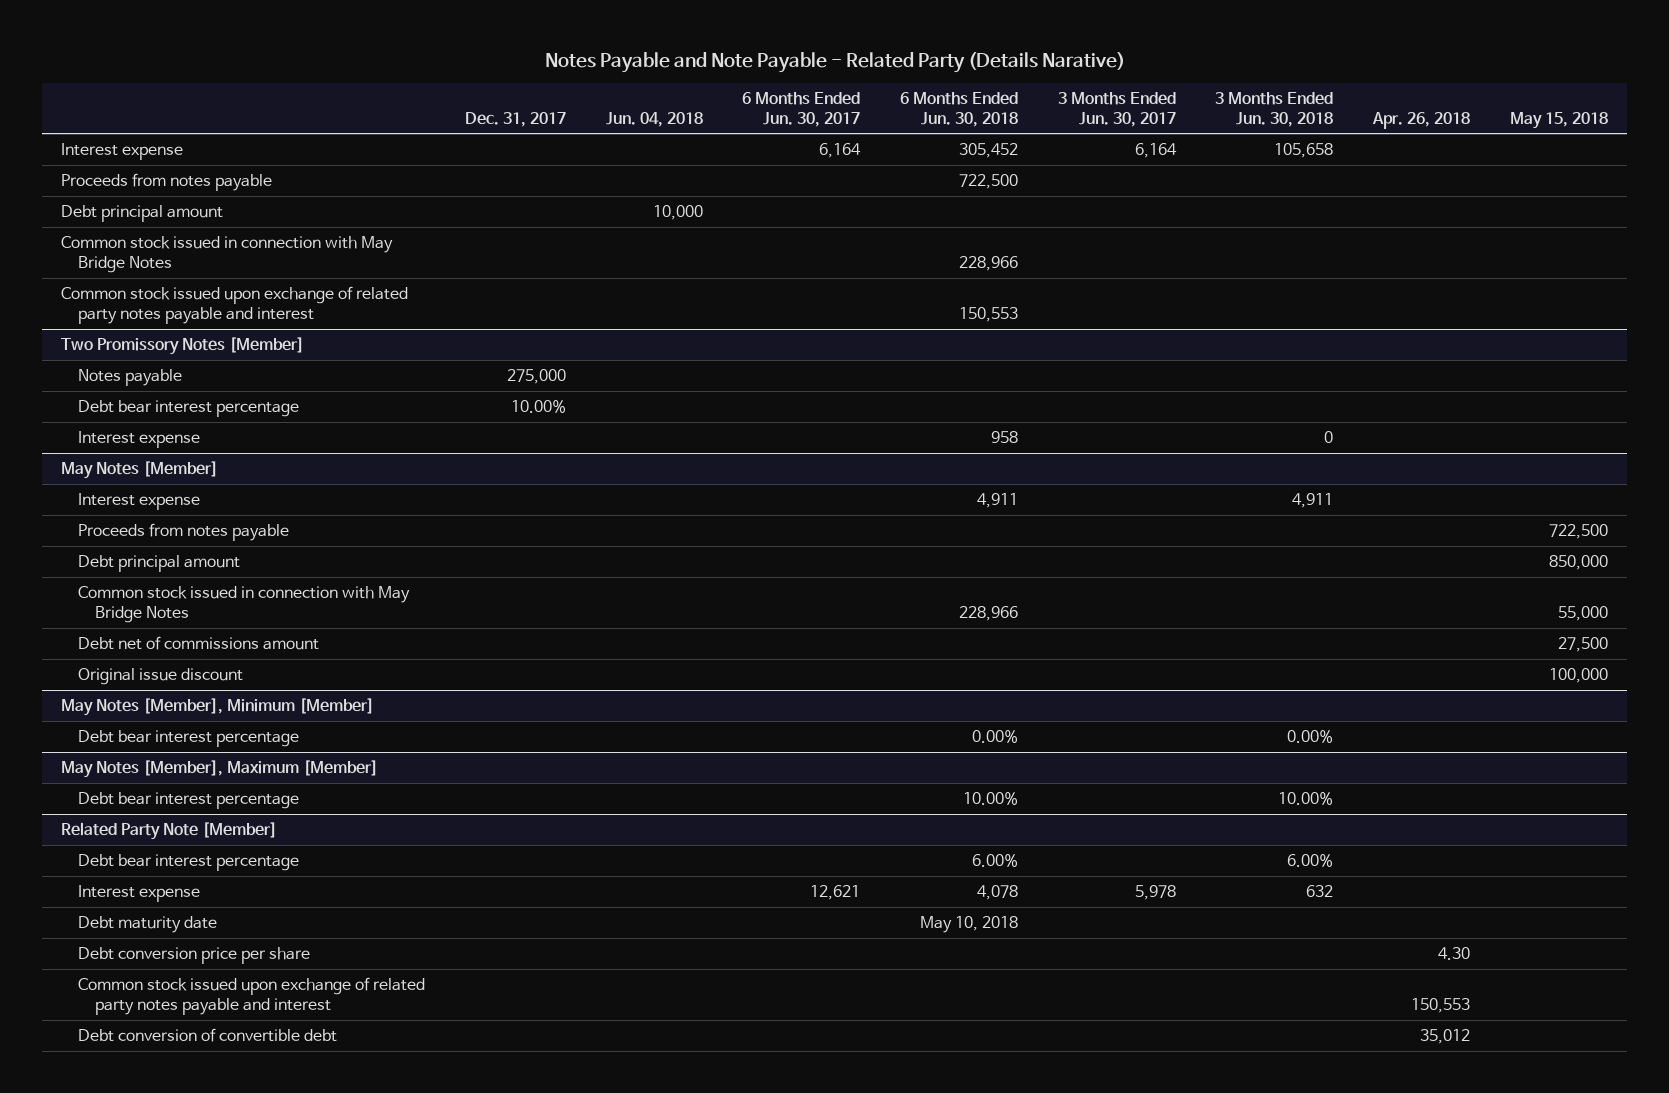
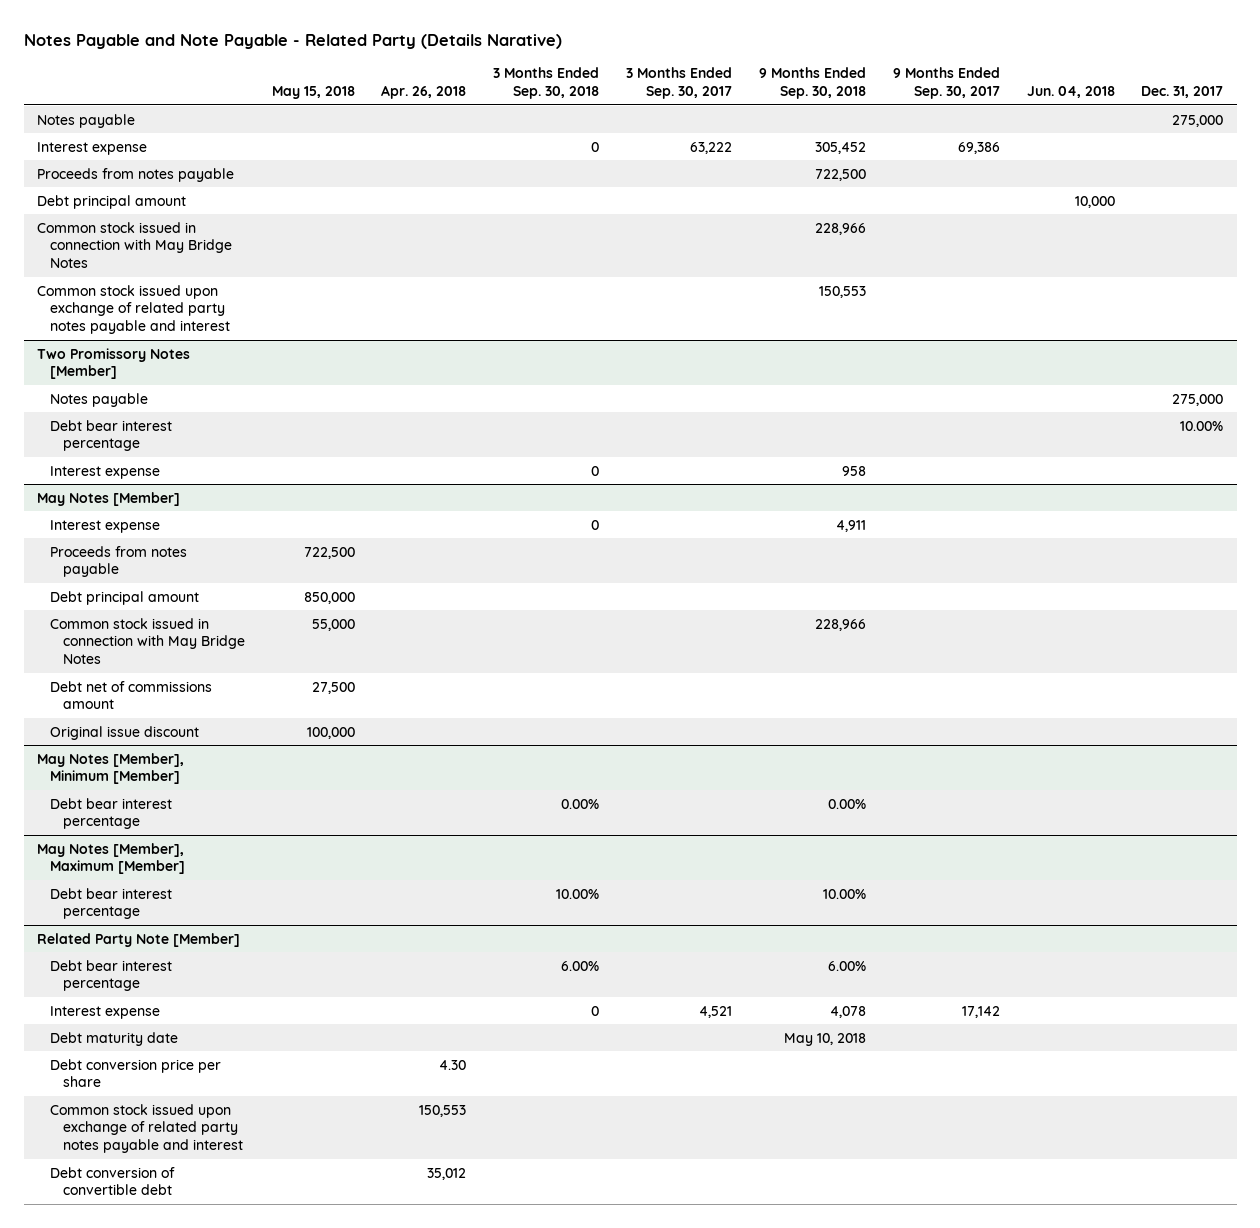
[742,91,861,127] 6 Months Ended Jun. 30, 2017 -> none
[899,91,1018,127] 6 Months Ended Jun. 30, 2018 -> none
[1057,91,1176,127] 3 Months Ended Jun. 30, 2017 -> none
[1215,91,1334,127] 3 Months Ended Jun. 30, 2018 -> none
none -> [493,67,600,100] 3 Months Ended Sep. 30, 2018
none -> [626,67,733,100] 3 Months Ended Sep. 30, 2017
none -> [758,67,866,100] 9 Months Ended Sep. 30, 2018
none -> [892,67,1000,100] 9 Months Ended Sep. 30, 2017
none -> [37,113,136,128] Notes payable

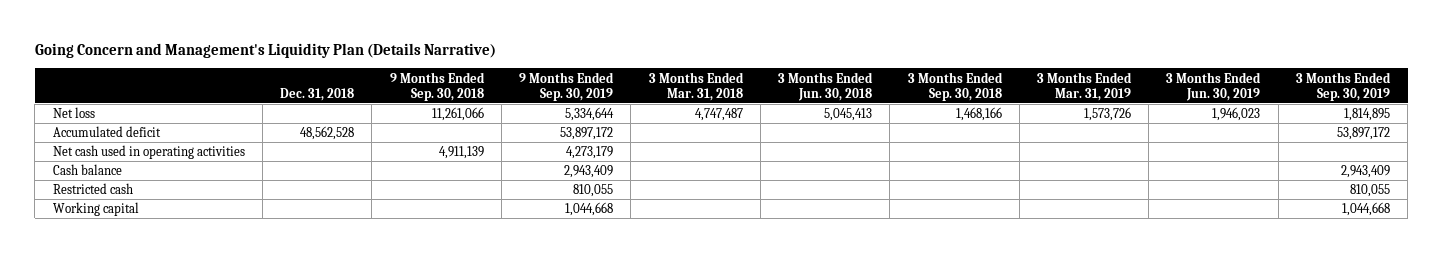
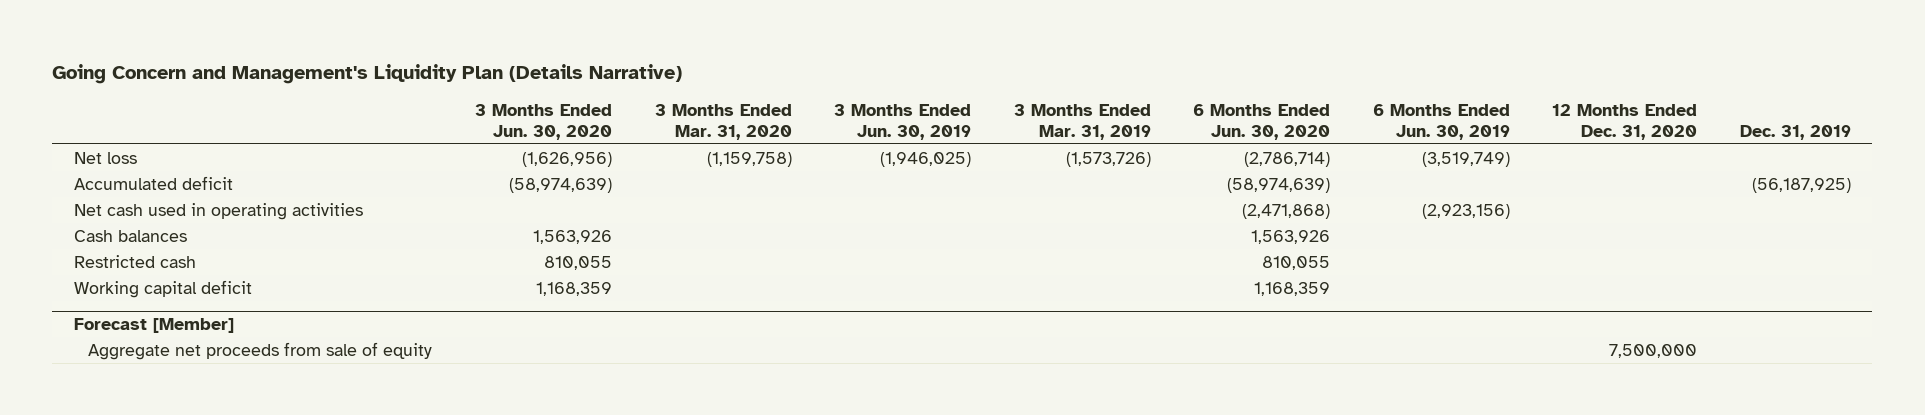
[280,87,355,101] Dec. 31, 2018 -> none
[389,71,485,101] 9 Months Ended Sep. 30, 2018 -> none
[519,71,615,101] 9 Months Ended Sep. 30, 2019 -> none
[648,71,744,101] 3 Months Ended Mar. 31, 2018 -> none
[778,71,874,101] 3 Months Ended Jun. 30, 2018 -> none
[907,71,1003,101] 3 Months Ended Sep. 30, 2018 -> none
[1295,71,1391,101] 3 Months Ended Sep. 30, 2019 -> none
none -> [475,103,613,140] 3 Months Ended Jun. 30, 2020
none -> [654,103,792,140] 3 Months Ended Mar. 31, 2020
none -> [1193,103,1331,140] 6 Months Ended Jun. 30, 2020
none -> [1372,103,1510,140] 6 Months Ended Jun. 30, 2019
none -> [1552,103,1698,140] 12 Months Ended Dec. 31, 2020
none -> [1739,124,1851,140] Dec. 31, 2019
[1084,107,1132,122] 1,573,726 -> [1065,151,1151,167] (1,573,726)
[1212,107,1261,122] 1,946,023 -> [880,151,972,167] (1,946,025)
[52,164,122,176] Cash balance -> [73,229,187,242] Cash balances
[52,202,139,217] Working capital -> [73,279,252,298] Working capital deficit
none -> [73,318,234,334] Forecast [Member]
none -> [88,341,433,360] Aggregate net proceeds from sale of equity

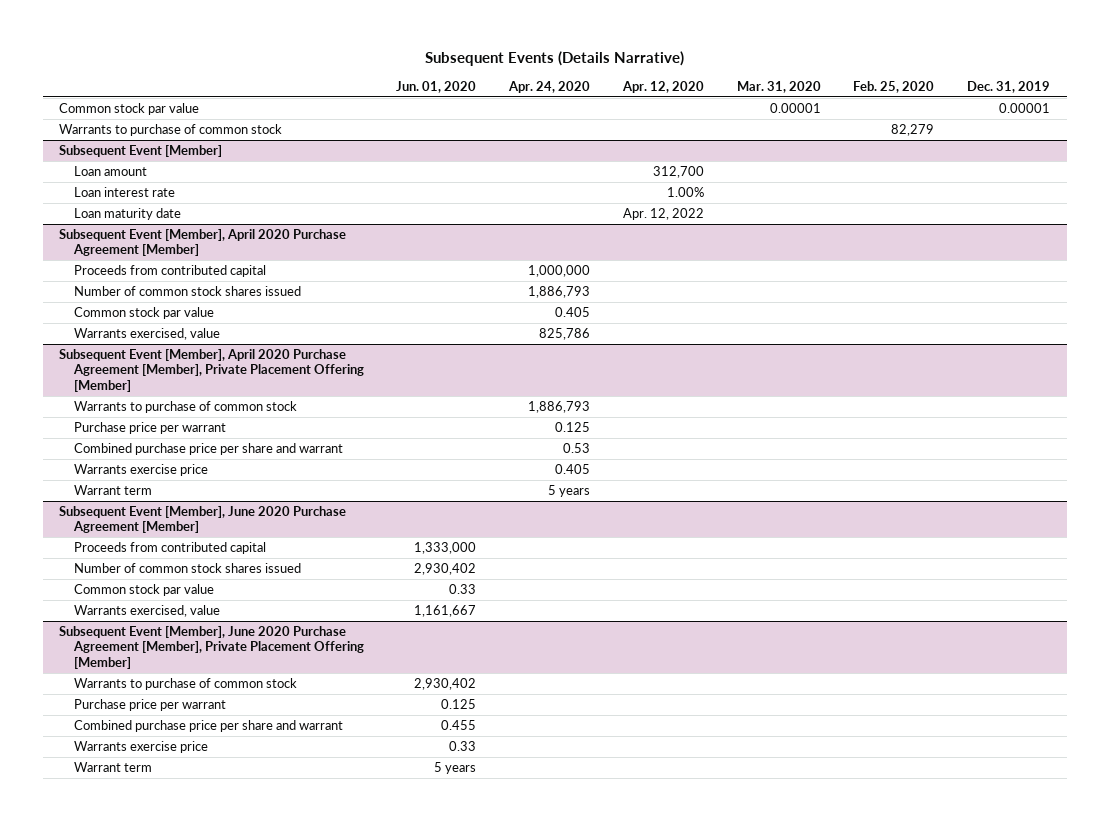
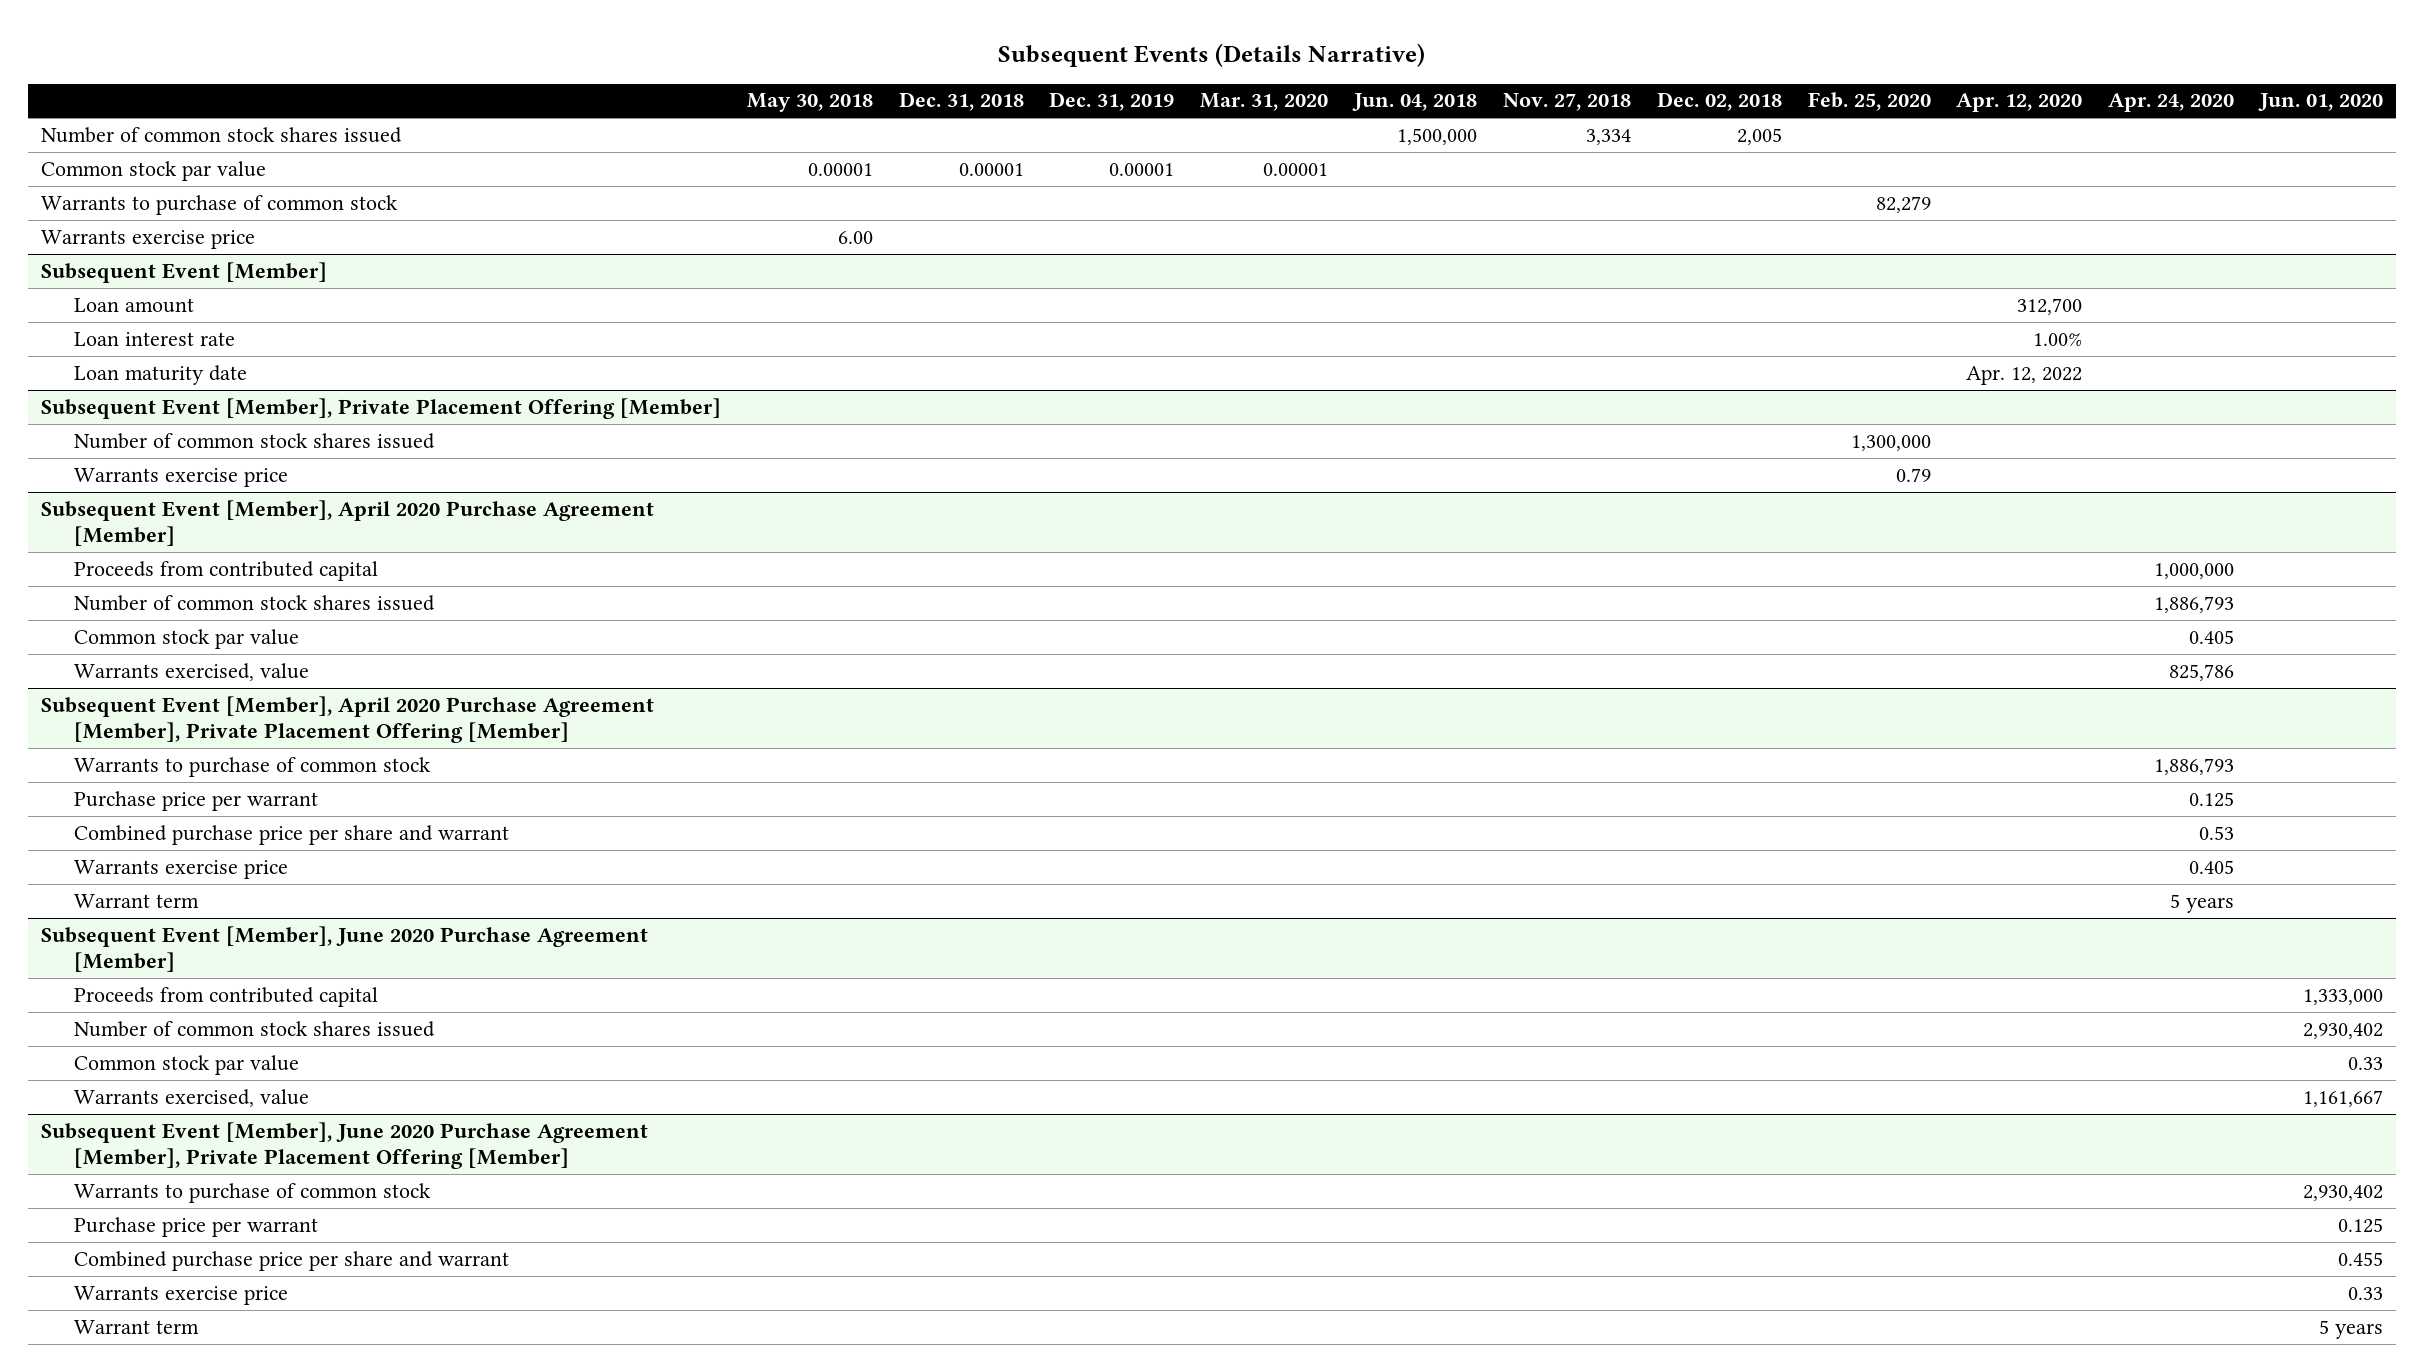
none -> [746,93,873,113] May 30, 2018
none -> [898,92,1024,112] Dec. 31, 2018
none -> [1352,93,1478,112] Jun. 04, 2018
none -> [1502,93,1631,112] Nov. 27, 2018
none -> [1656,92,1782,112] Dec. 02, 2018
none -> [40,126,402,143] Number of common stock shares issued
none -> [40,229,255,249] Warrants exercise price
none -> [40,397,721,419] Subsequent Event [Member], Private Placement Offering [Member]
none -> [73,432,435,449] Number of common stock shares issued
none -> [73,467,288,487] Warrants exercise price

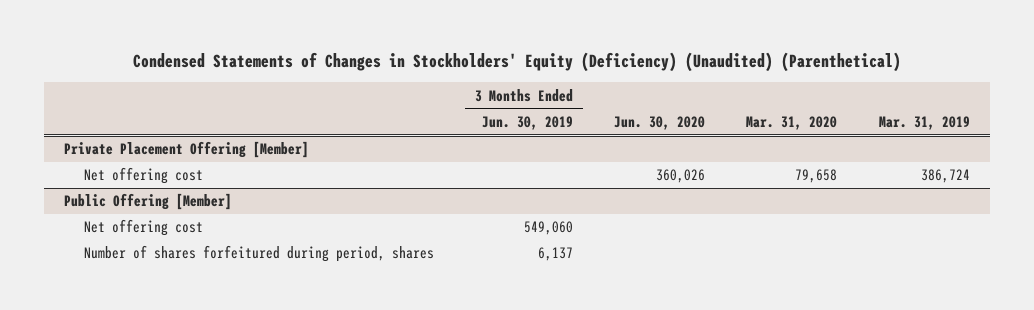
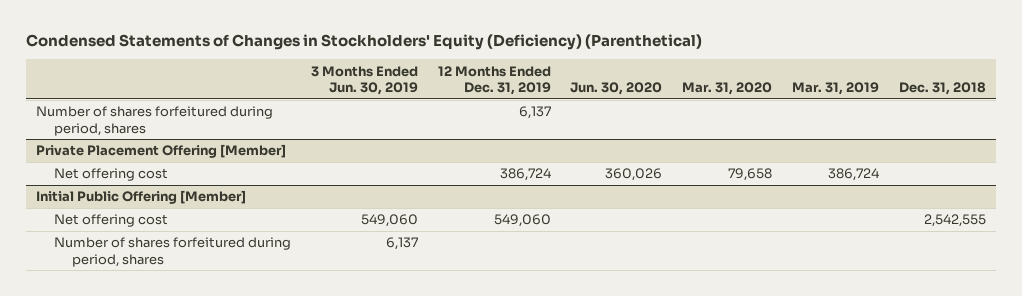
[132,52,901,73] Condensed Statements of Changes in Stockholders' Equity (Deficiency) (Unaudited) (Parenthetical) -> [25,34,702,51] Condensed Statements of Changes in Stockholders' Equity (Deficiency) (Parenthetical)
none -> [437,65,551,96] 12 Months Ended Dec. 31, 2019
none -> [898,82,986,96] Dec. 31, 2018
none -> [35,106,273,136] Number of shares forfeitured during period, shares
[64,193,233,211] Public Offering [Member] -> [35,190,246,205] Initial Public Offering [Member]

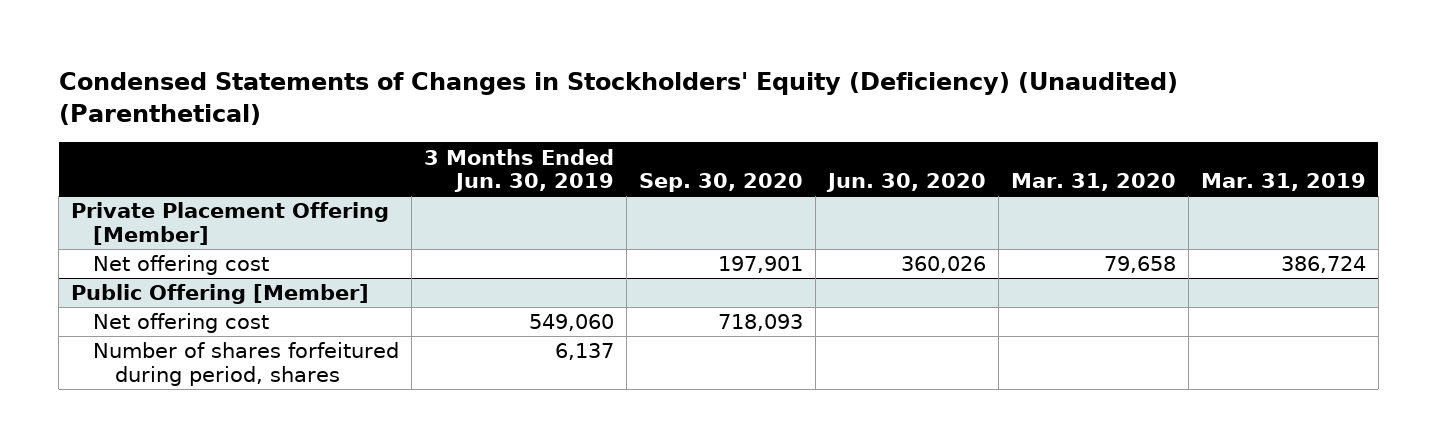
[25,34,702,51] Condensed Statements of Changes in Stockholders' Equity (Deficiency) (Parenthetical) -> [58,72,1178,126] Condensed Statements of Changes in Stockholders' Equity (Deficiency) (Unaudited) (Parenthetical)
[437,65,551,96] 12 Months Ended Dec. 31, 2019 -> none
[898,82,986,96] Dec. 31, 2018 -> none
none -> [638,173,803,193] Sep. 30, 2020
[35,106,273,136] Number of shares forfeitured during period, shares -> none
[35,190,246,205] Initial Public Offering [Member] -> [71,284,370,305] Public Offering [Member]

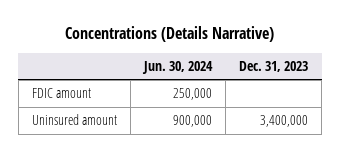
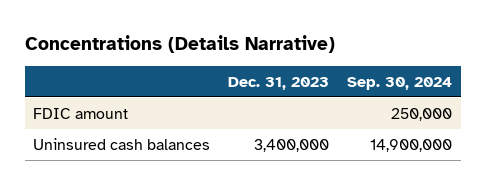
[141,60,213,74] Jun. 30, 2024 -> none
none -> [346,76,452,90] Sep. 30, 2024
[31,114,117,126] Uninsured amount -> [33,137,211,150] Uninsured cash balances

